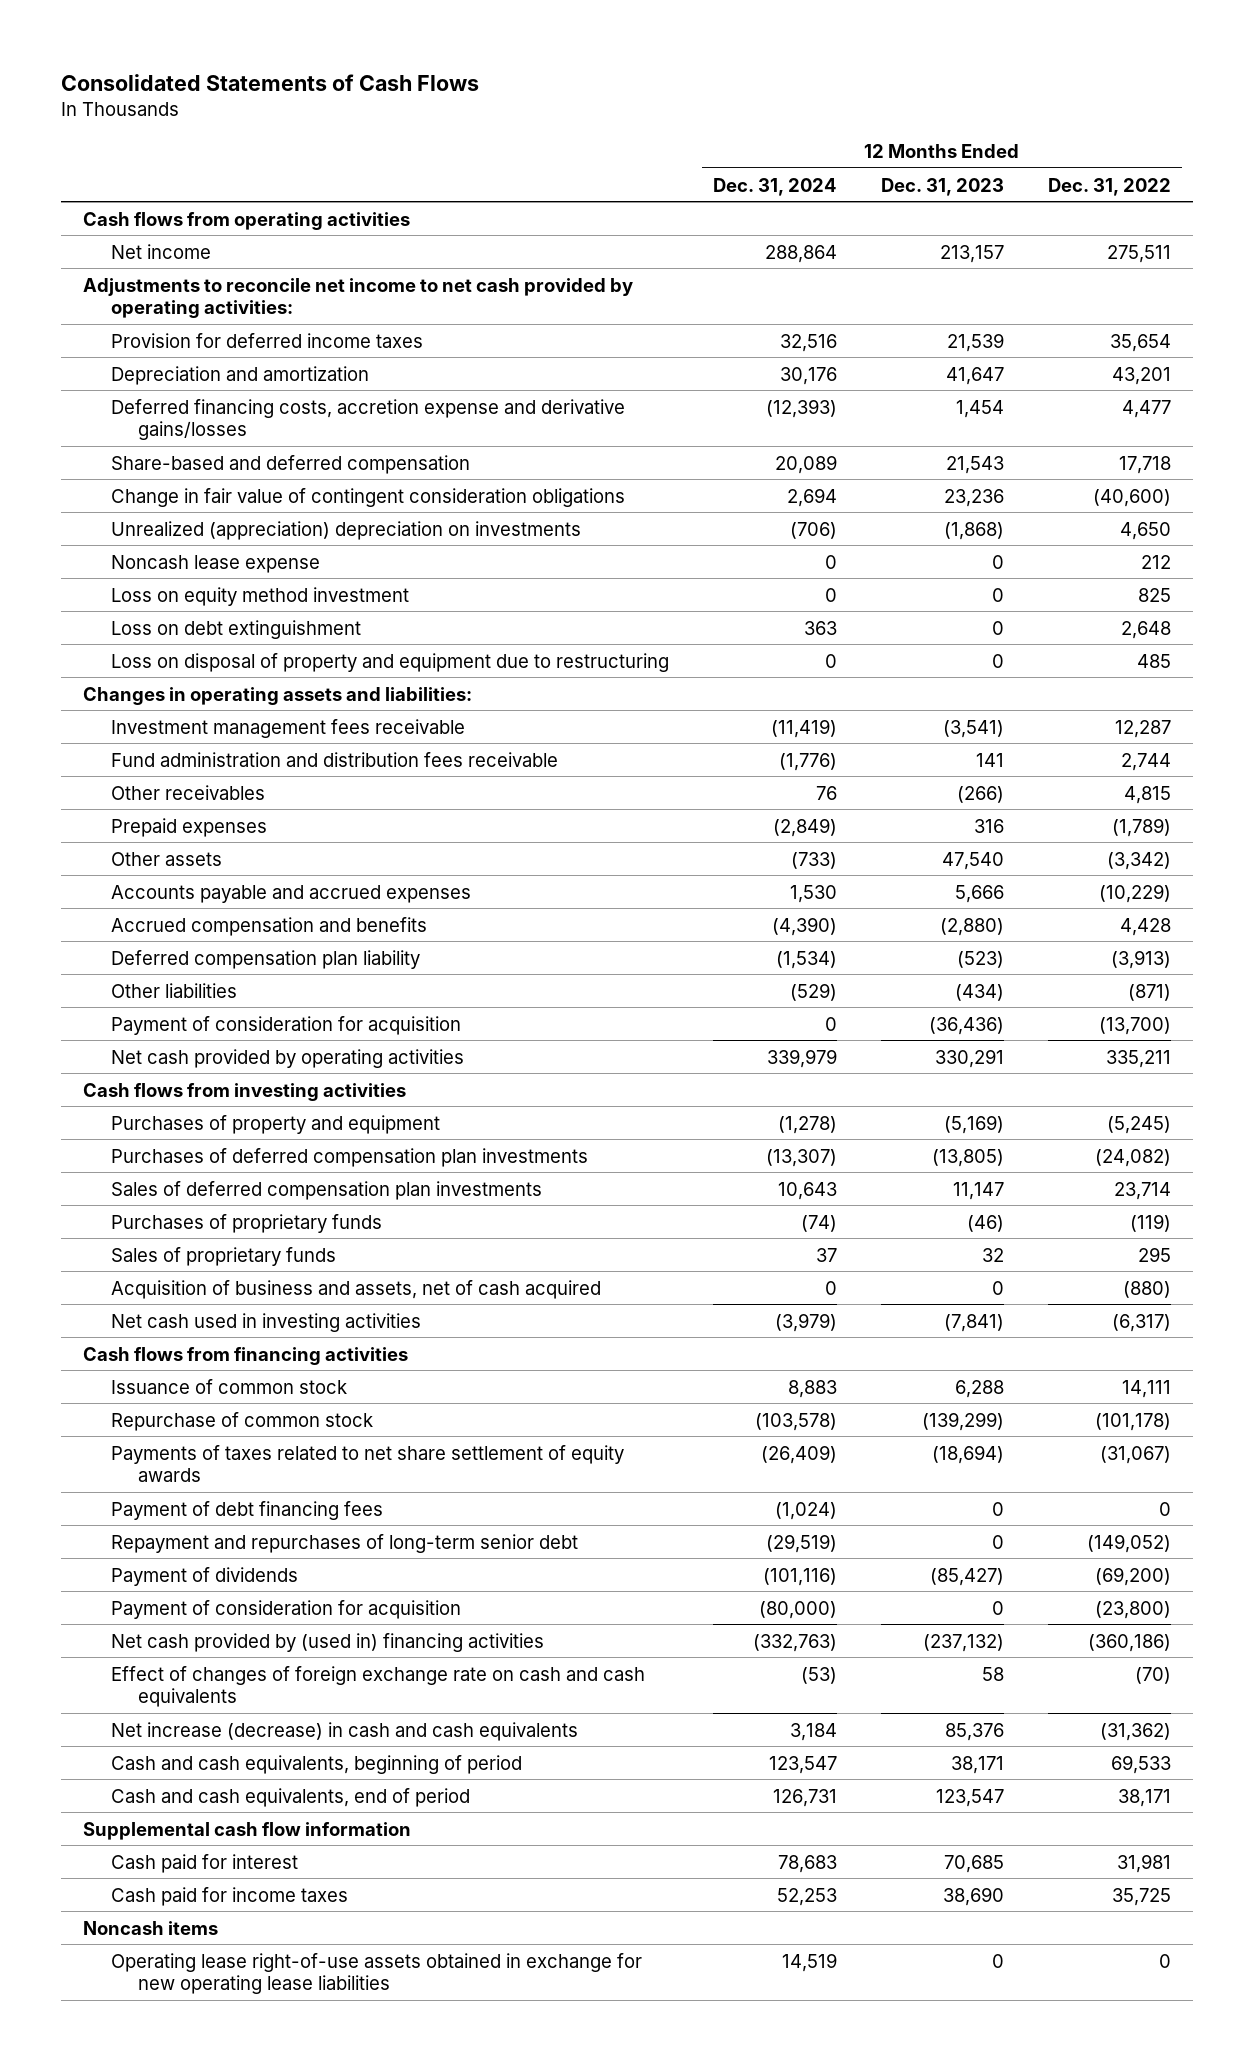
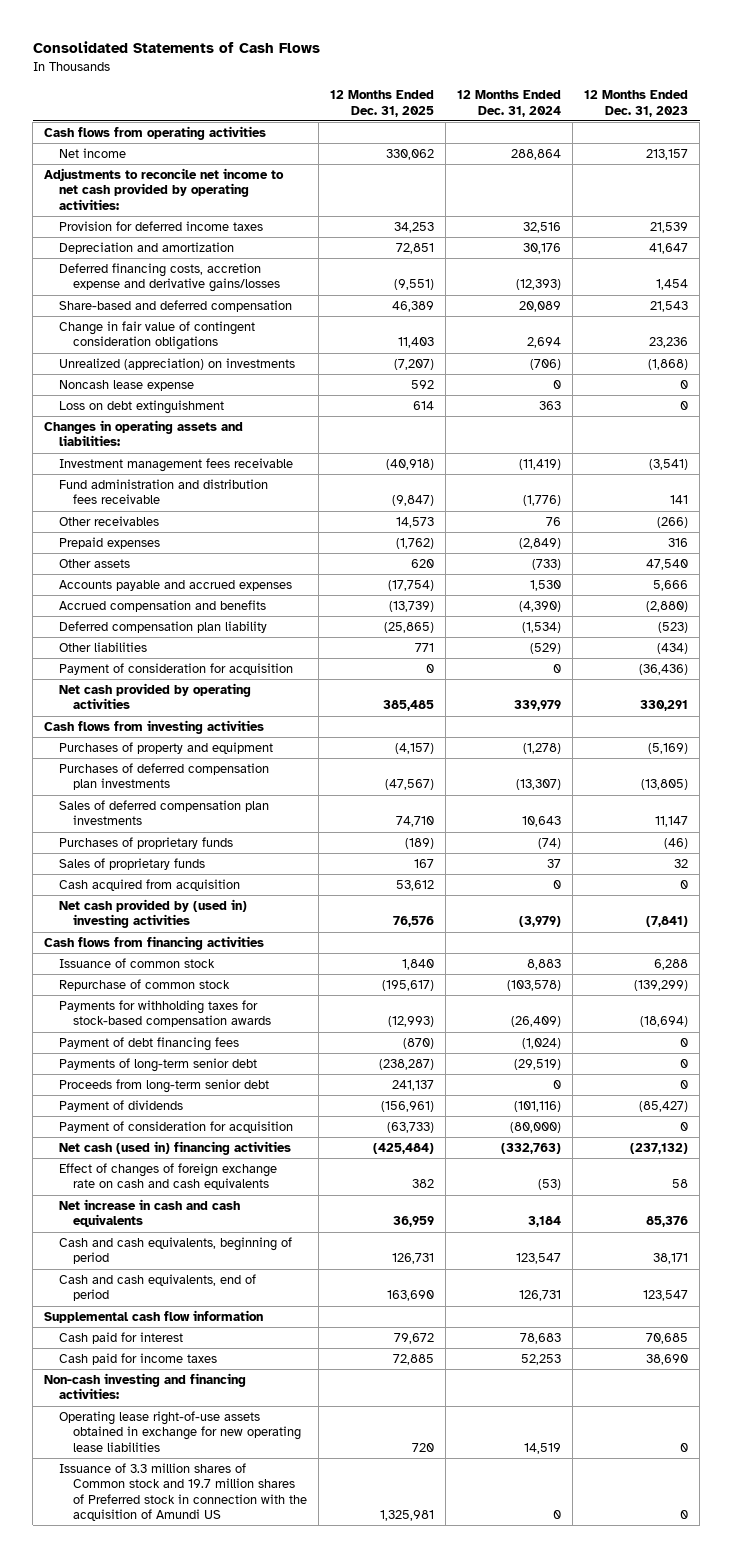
[1047,177,1171,196] Dec. 31, 2022 -> none
none -> [330,90,435,117] 12 Months Ended Dec. 31, 2025
[110,520,581,540] Unrealized (appreciation) depreciation on investments -> [58,358,295,371] Unrealized (appreciation) on investments
[110,586,409,606] Loss on equity method investment -> none
[110,652,669,672] Loss on disposal of property and equipment due to restructuring -> none
[110,1279,601,1299] Acquisition of business and assets, net of cash acquired -> none
none -> [58,879,240,892] Cash acquired from acquisition
[110,1312,421,1332] Net cash used in investing activities -> [58,899,247,929] Net cash provided by (used in) investing activities
[110,1444,624,1483] Payments of taxes related to net share settlement of equity awards -> [58,1000,272,1028] Payments for withholding taxes for stock-based compensation awards
[110,1533,578,1553] Repayment and repurchases of long-term senior debt -> [58,1058,257,1073] Payments of long-term senior debt
none -> [58,1079,269,1094] Proceeds from long-term senior debt
[110,1632,544,1652] Net cash provided by (used in) financing activities -> [58,1141,291,1156] Net cash (used in) financing activities
[110,1721,578,1741] Net increase (decrease) in cash and cash equivalents -> [58,1199,240,1228] Net increase in cash and cash equivalents
[83,1920,219,1935] Noncash items -> [44,1373,247,1400] Non-cash investing and financing activities:
none -> [58,1463,308,1521] Issuance of 3.3 million shares of Common stock and 19.7 million shares of Preferred stock in connection with the acquisition of Amundi US

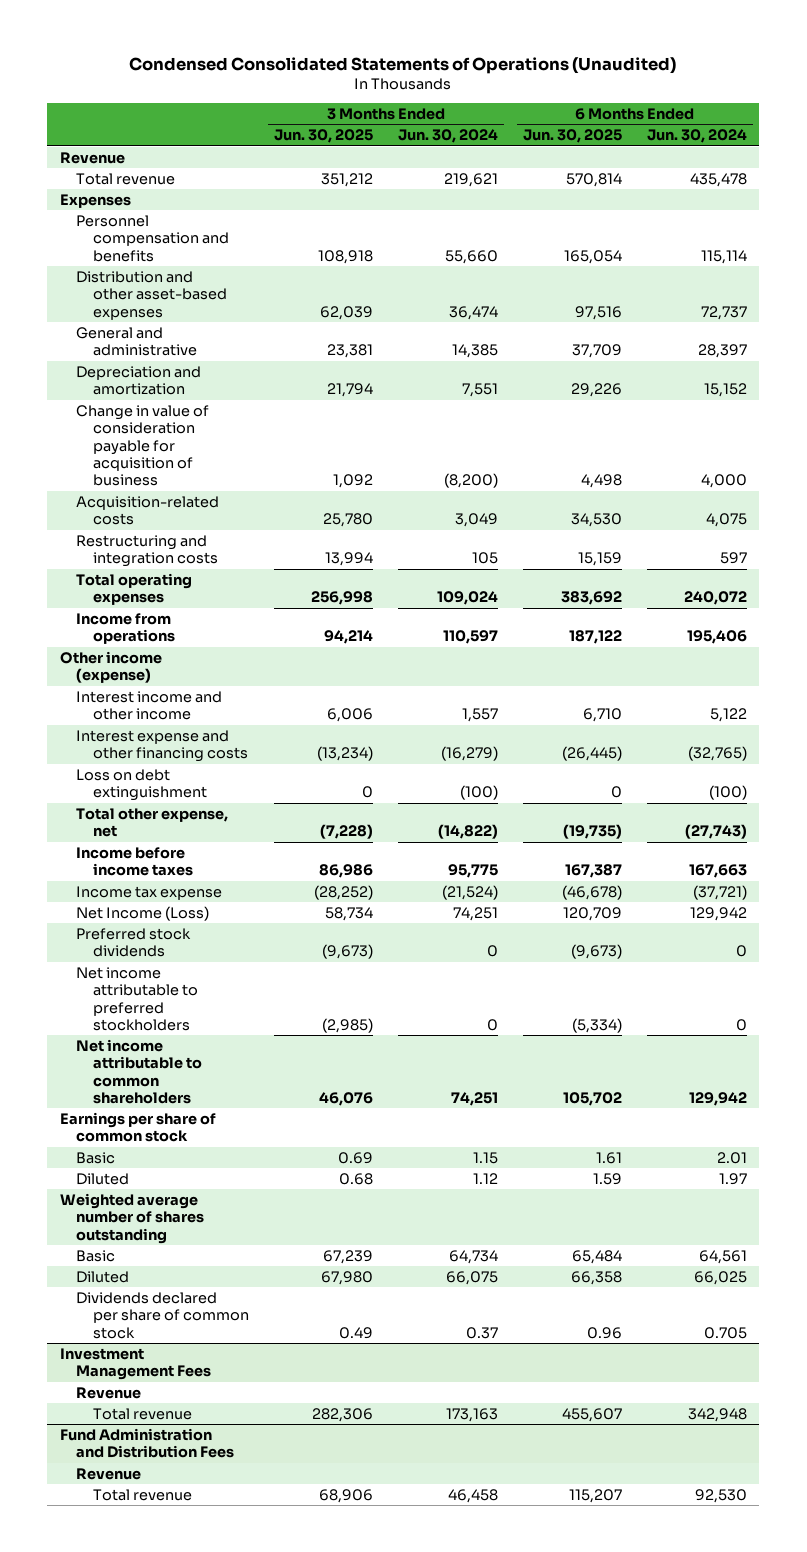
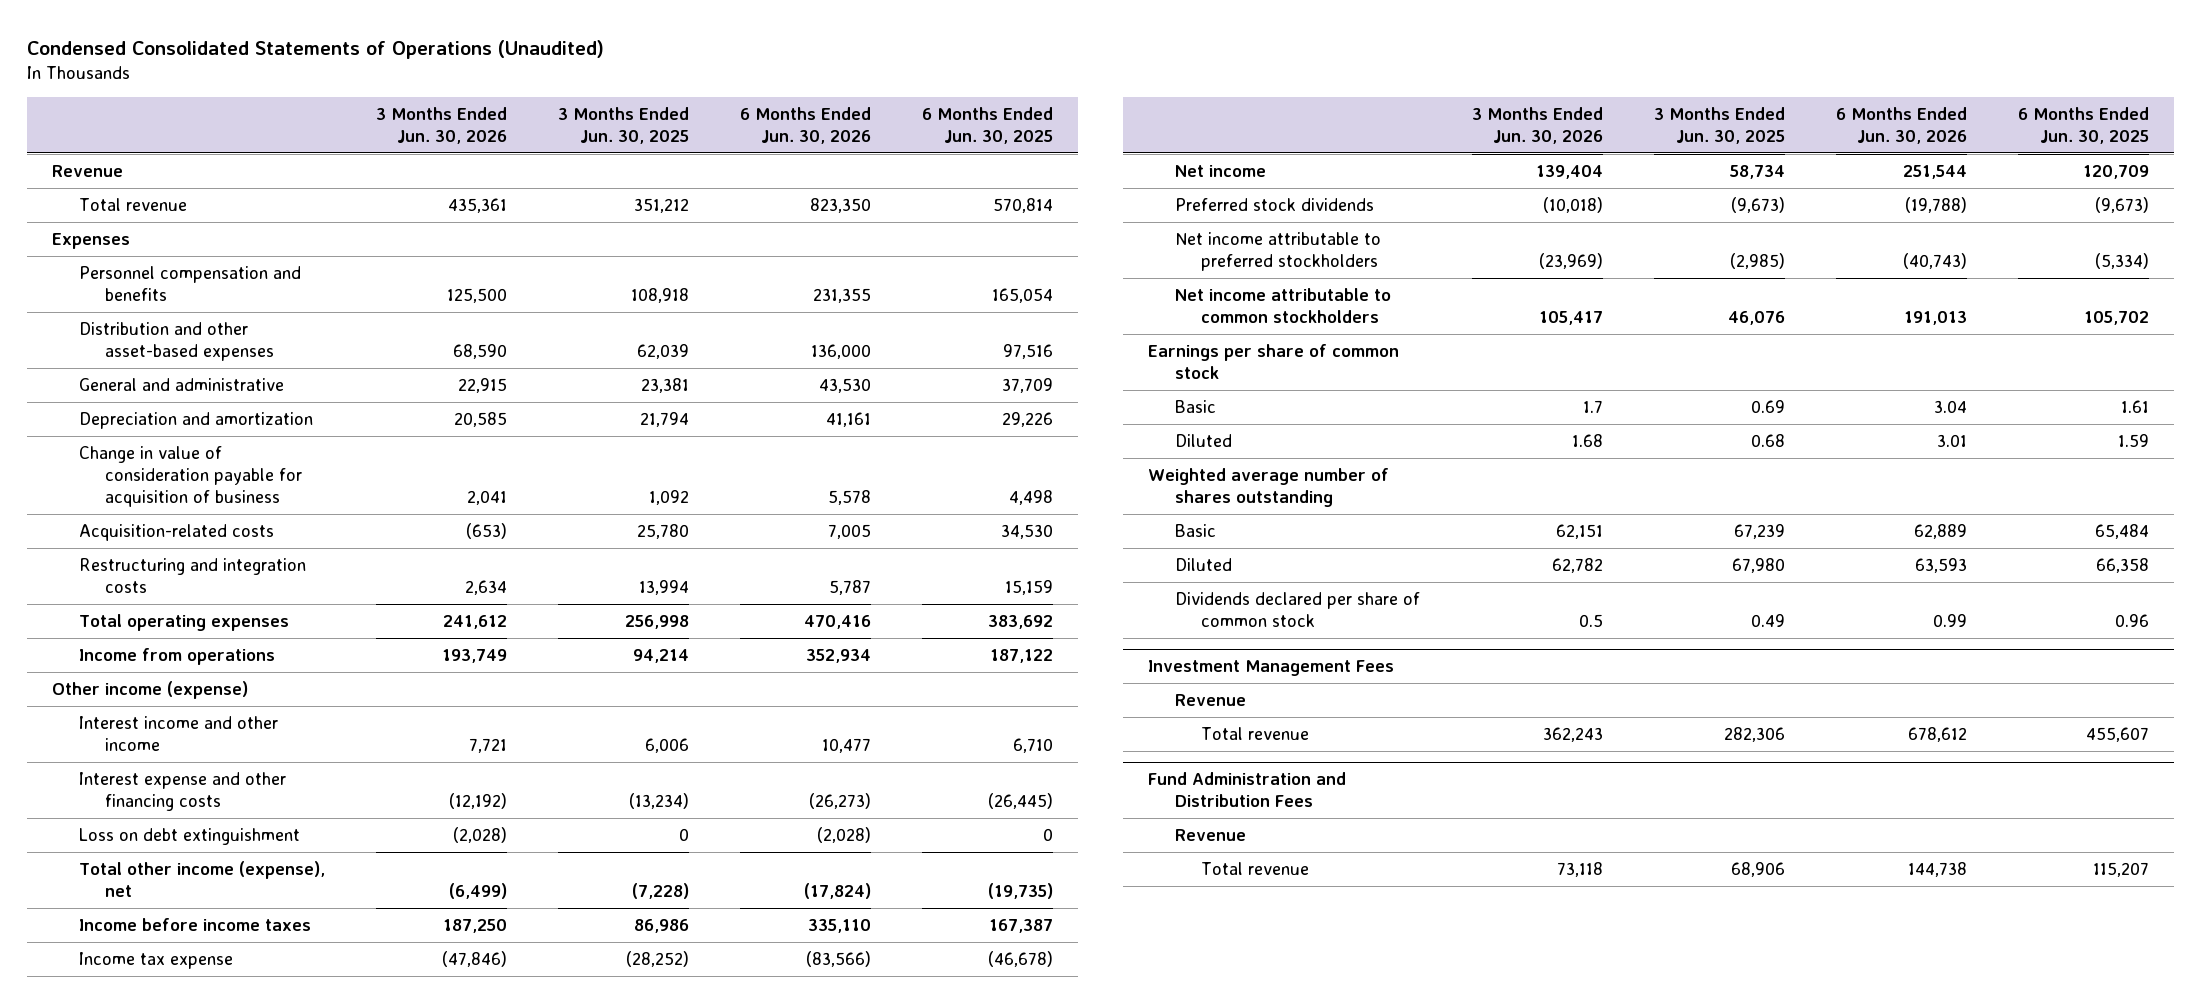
[398,129,499,144] Jun. 30, 2024 -> none
[646,129,747,144] Jun. 30, 2024 -> none
none -> [375,106,507,144] 3 Months Ended Jun. 30, 2026
none -> [739,106,871,144] 6 Months Ended Jun. 30, 2026
[76,807,229,838] Total other expense, net -> [78,861,325,898] Total other income (expense), net
[76,905,210,921] Net Income (Loss) -> [1174,165,1266,178] Net income
[76,1038,203,1104] Net income attributable to common shareholders -> [1174,288,1391,324] Net income attributable to common stockholders

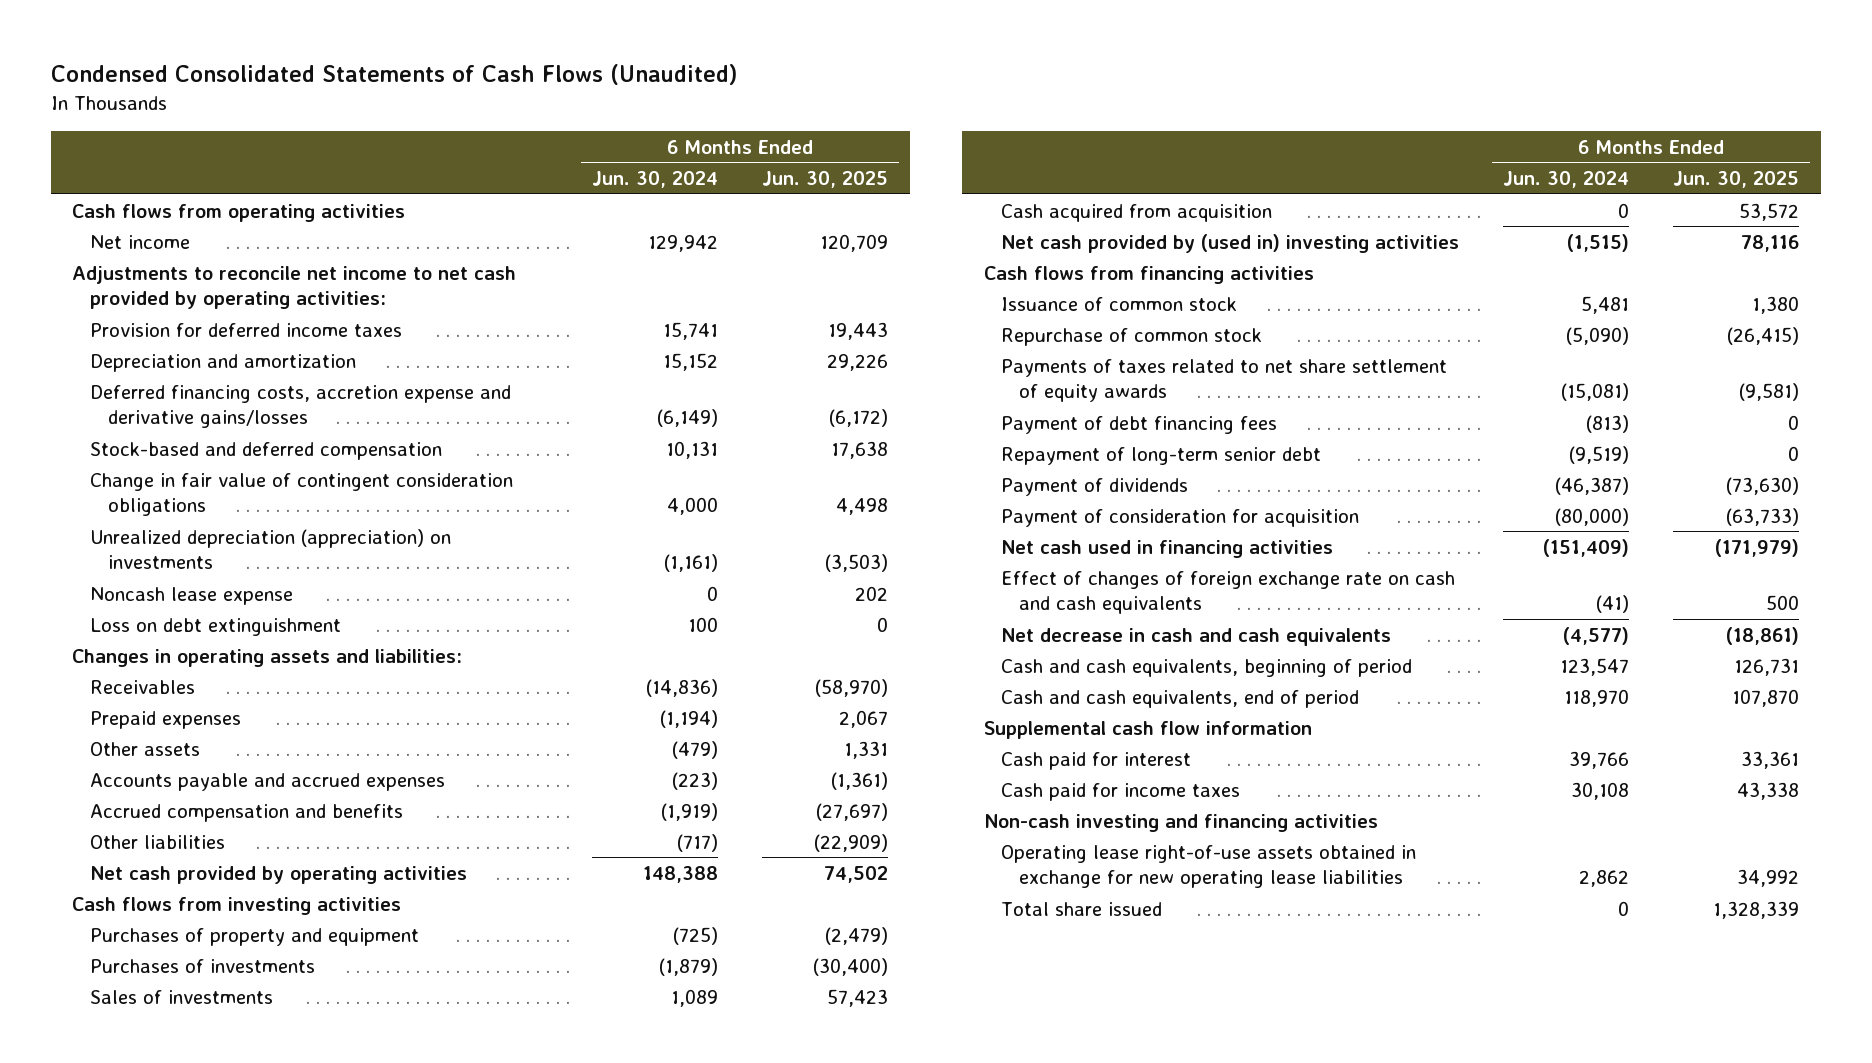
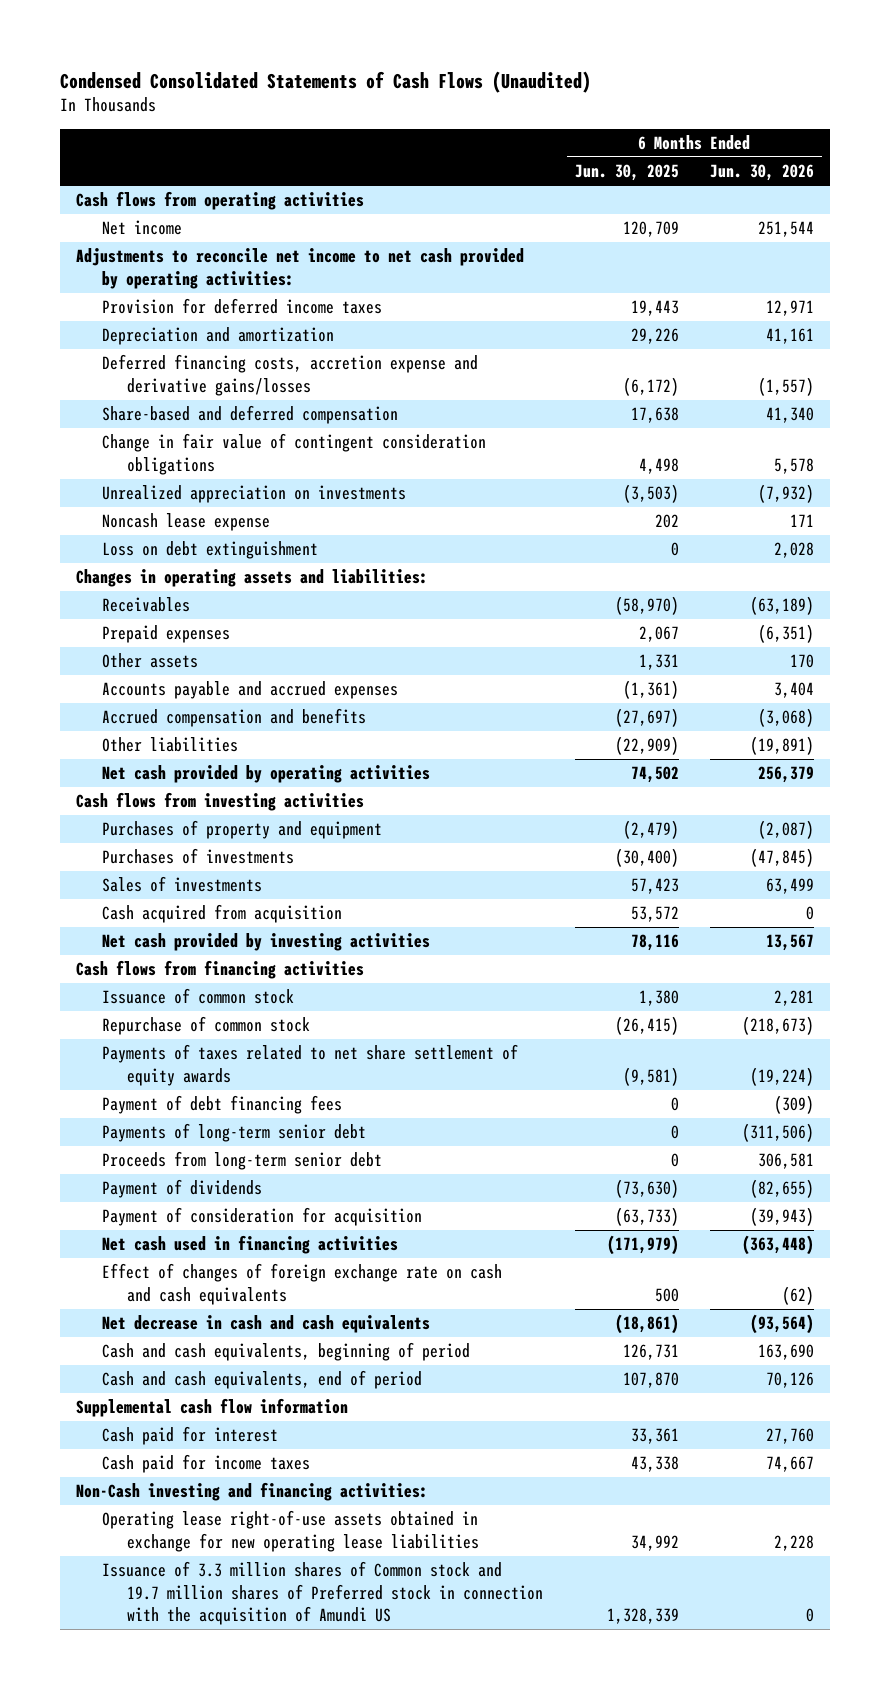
[592,171,719,189] Jun. 30, 2024 -> none
none -> [710,164,815,182] Jun. 30, 2026
[90,441,443,460] Stock-based and deferred compensation -> [101,405,398,425] Share-based and deferred compensation
[90,528,452,570] Unrealized depreciation (appreciation) on investments -> [101,485,406,504] Unrealized appreciation on investments
[1001,233,1460,253] Net cash provided by (used in) investing activities -> [101,933,430,952] Net cash provided by investing activities
none -> [101,1123,366,1143] Payments of long-term senior debt
[1001,446,1322,465] Repayment of long-term senior debt -> [101,1151,382,1171] Proceeds from long-term senior debt
[983,813,1378,832] Non-cash investing and financing activities -> [76,1482,429,1502] Non-Cash investing and financing activities:
[1001,901,1163,916] Total share issued -> [101,1561,544,1626] Issuance of 3.3 million shares of Common stock and 19.7 million shares of Preferred stock in connection with the acquisition of Amundi US

